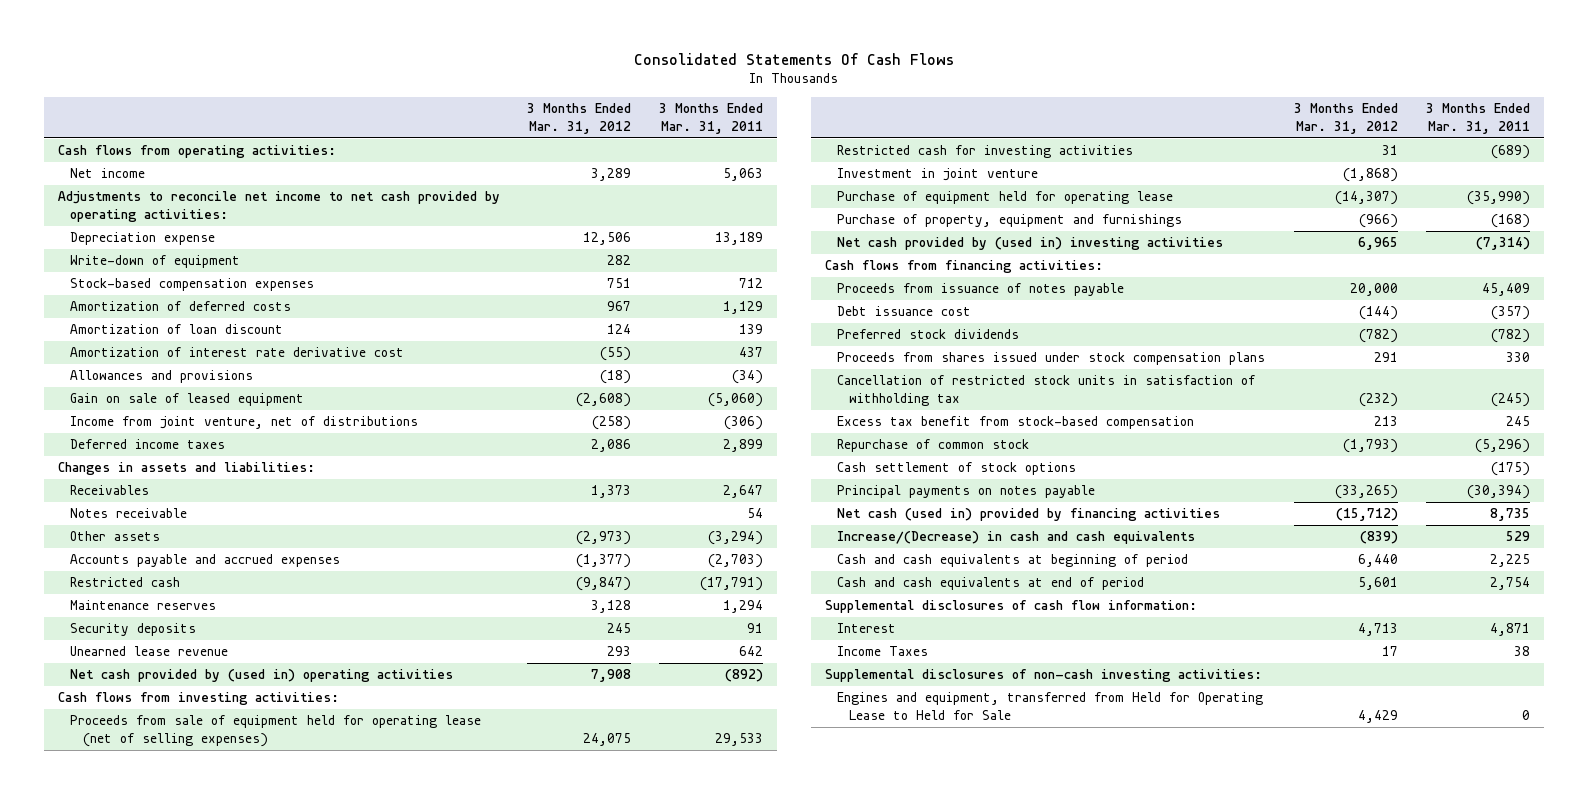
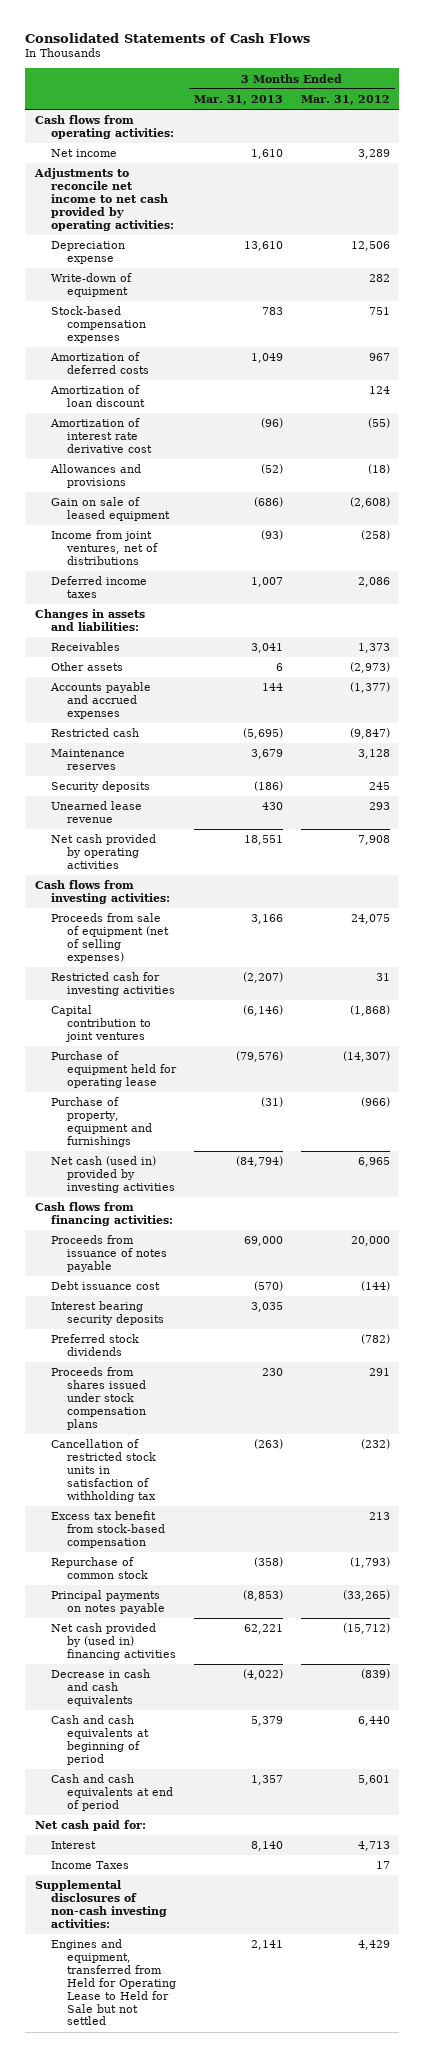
[633,53,954,66] Consolidated Statements Of Cash Flows -> [25,32,311,43] Consolidated Statements of Cash Flows
[659,103,764,134] 3 Months Ended Mar. 31, 2011 -> none
none -> [193,95,283,106] Mar. 31, 2013
[70,416,419,430] Income from joint venture, net of distributions -> [50,530,158,565] Income from joint ventures, net of distributions
[70,508,188,519] Notes receivable -> none
[70,669,454,683] Net cash provided by (used in) operating activities -> [50,834,156,869] Net cash provided by operating activities
[70,715,482,747] Proceeds from sale of equipment held for operating lease (net of selling expenses) -> [50,913,169,963] Proceeds from sale of equipment (net of selling expenses)
[837,168,1039,182] Investment in joint venture -> [50,1005,151,1042] Capital contribution to joint ventures
[837,237,1224,251] Net cash provided by (used in) investing activities -> [50,1156,175,1193] Net cash (used in) provided by investing activities
none -> [50,1301,164,1326] Interest bearing security deposits
[837,462,1077,476] Cash settlement of stock options -> none
[837,508,1221,522] Net cash (used in) provided by financing activities -> [50,1623,176,1660] Net cash provided by (used in) financing activities
[837,531,1196,545] Increase/(Decrease) in cash and cash equivalents -> [50,1669,150,1706] Decrease in cash and cash equivalents
[824,600,1197,614] Supplemental disclosures of cash flow information: -> none
none -> [34,1820,146,1832] Net cash paid for:
[837,692,1264,720] Engines and equipment, transferred from Held for Operating Lease to Held for Sale -> [50,1939,176,2026] Engines and equipment, transferred from Held for Operating Lease to Held for Sale but not settled

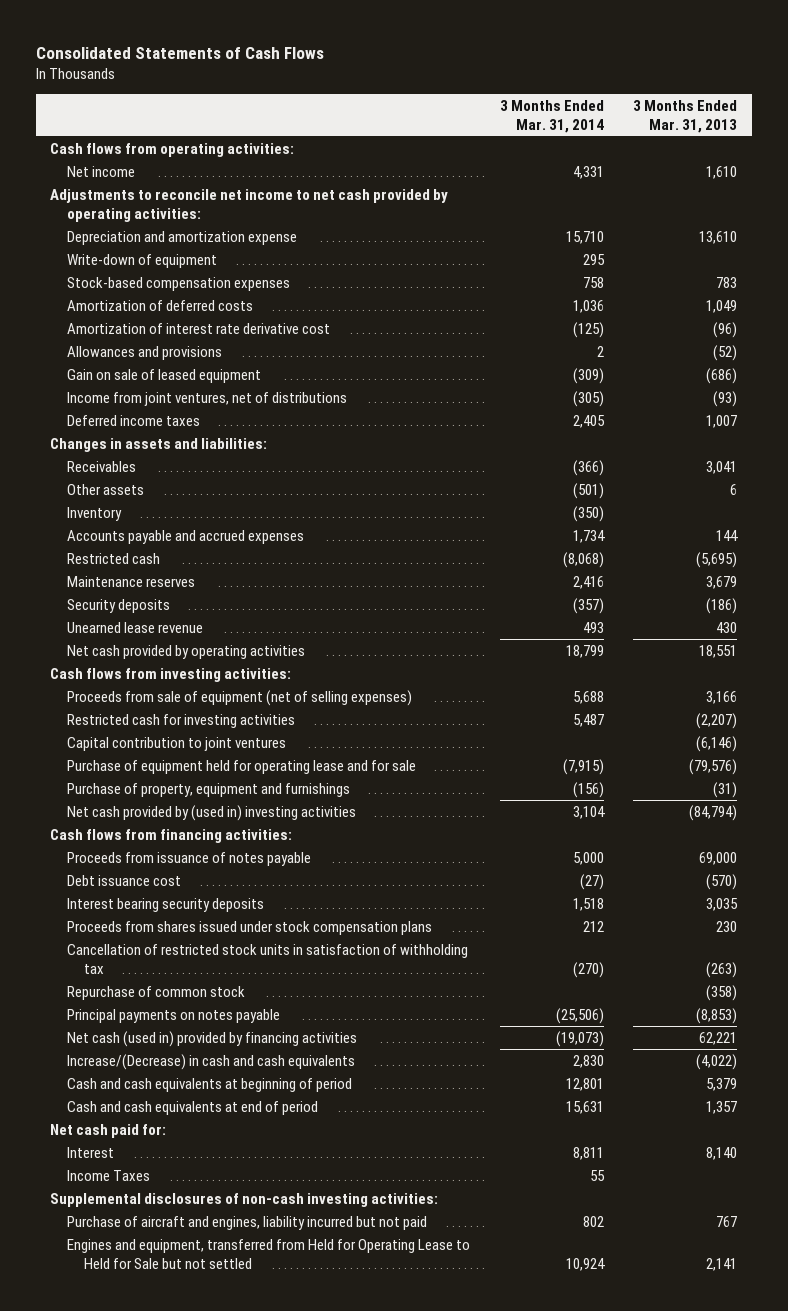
[301,95,391,106] Mar. 31, 2012 -> none
none -> [499,99,604,133] 3 Months Ended Mar. 31, 2014
[50,241,125,265] Depreciation expense -> [67,230,298,245] Depreciation and amortization expense
[49,385,145,408] Amortization of loan discount -> none
none -> [67,506,123,521] Inventory
[50,1051,177,1088] Purchase of equipment held for operating lease -> [67,759,417,774] Purchase of equipment held for operating lease and for sale
[50,1156,175,1193] Net cash (used in) provided by investing activities -> [67,804,357,821] Net cash provided by (used in) investing activities
[50,1334,139,1357] Preferred stock dividends -> none
[50,1511,165,1548] Excess tax benefit from stock-based compensation -> none
[50,1623,176,1660] Net cash provided by (used in) financing activities -> [67,1030,358,1047] Net cash (used in) provided by financing activities
[50,1669,150,1706] Decrease in cash and cash equivalents -> [67,1053,356,1070] Increase/(Decrease) in cash and cash equivalents
none -> [67,1215,428,1230] Purchase of aircraft and engines, liability incurred but not paid

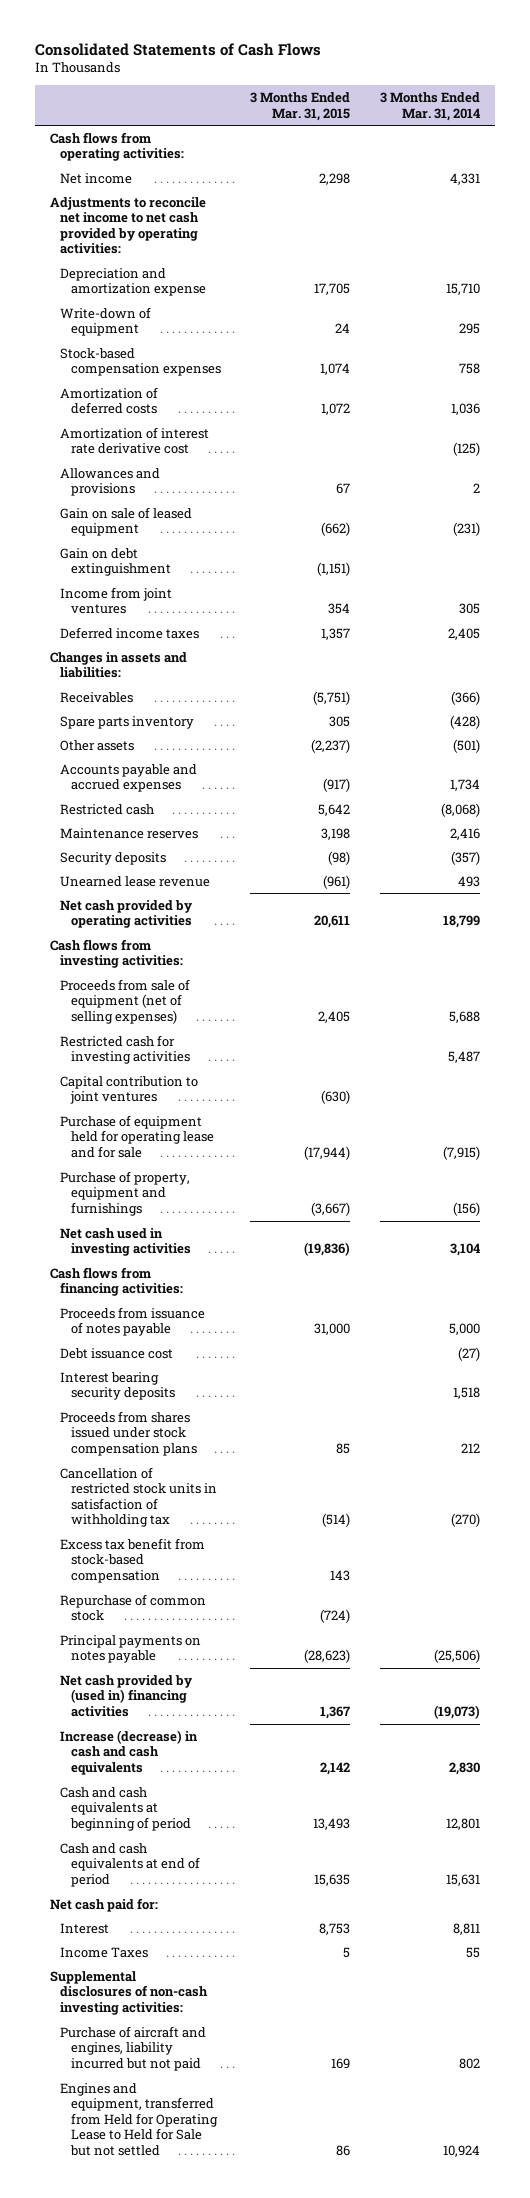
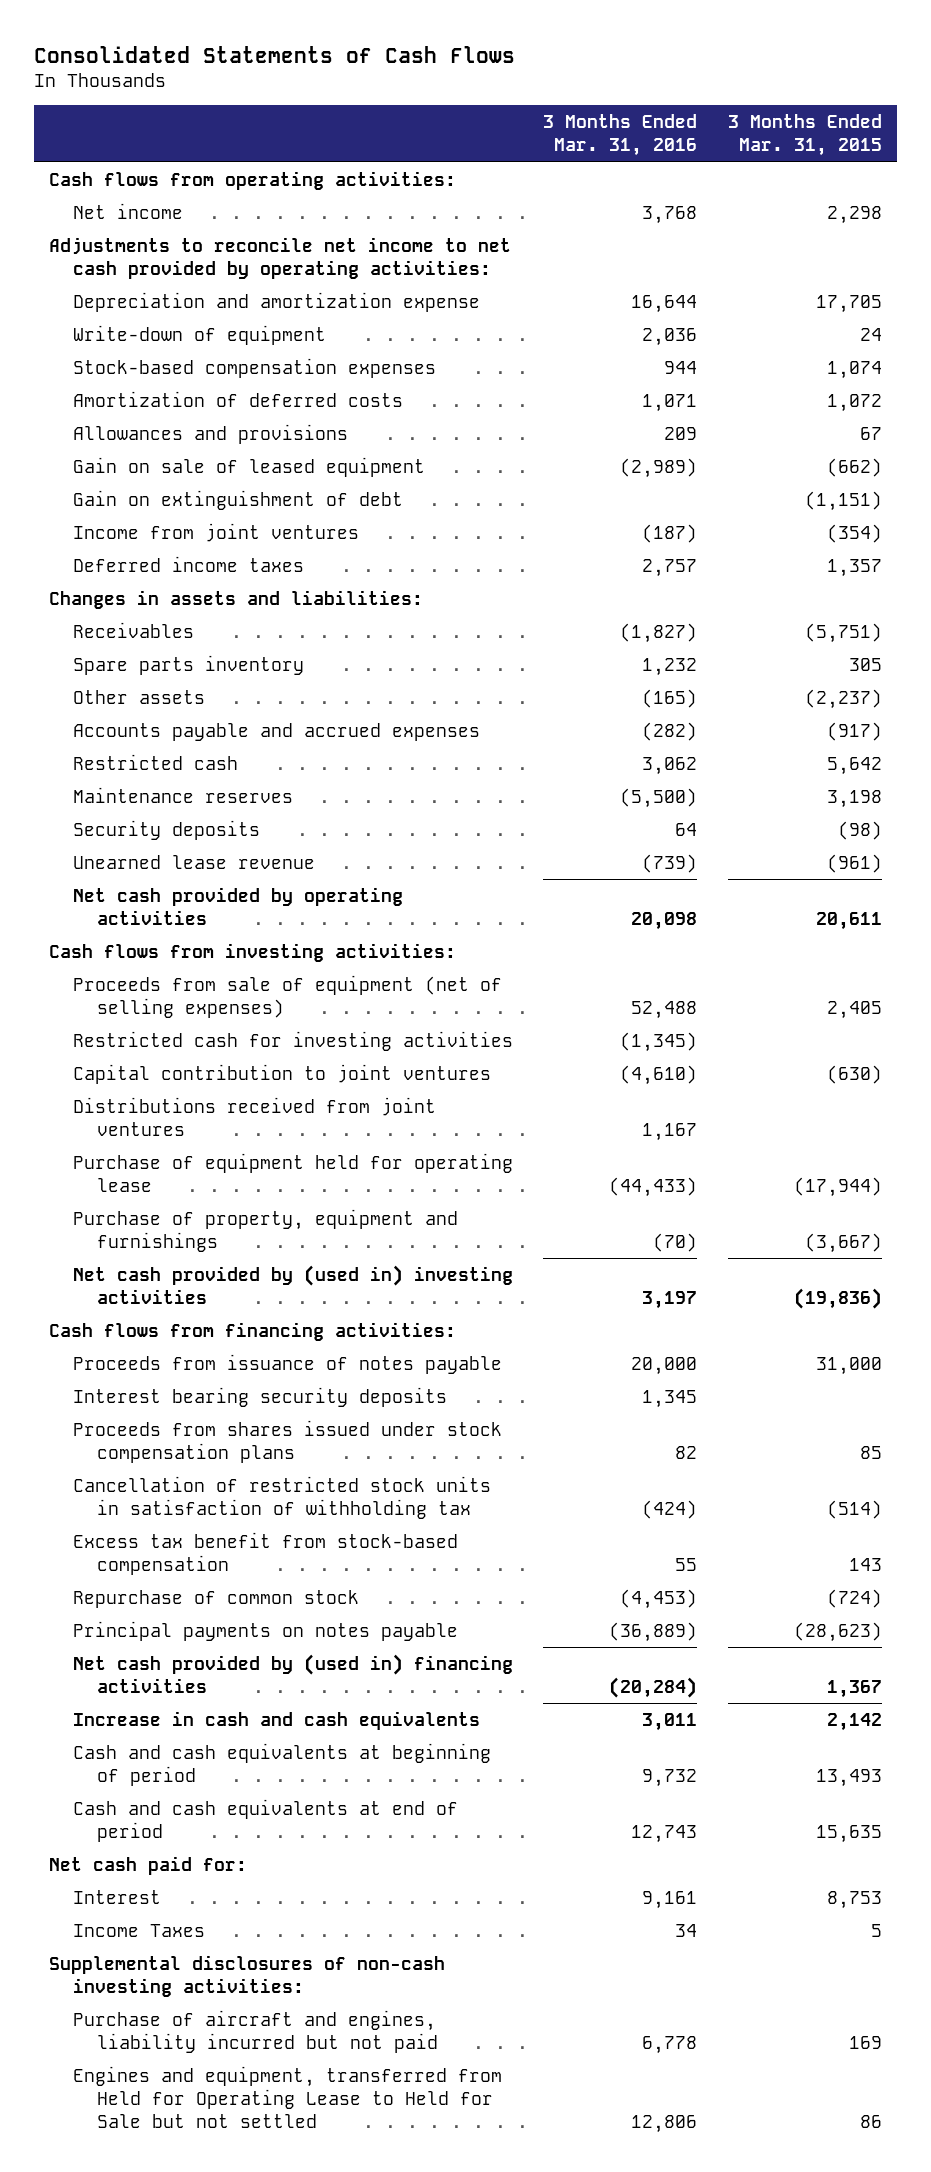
[379,92,480,121] 3 Months Ended Mar. 31, 2014 -> none
none -> [543,114,698,157] 3 Months Ended Mar. 31, 2016
[60,426,210,455] Amortization of interest rate derivative cost -> none
[60,547,171,577] Gain on debt extinguishment -> [73,489,404,510] Gain on extinguishment of debt
[328,603,351,615] 354 -> [826,523,882,543] (354)
none -> [73,1096,437,1136] Distributions received from joint ventures
[60,1114,214,1158] Purchase of equipment held for operating lease and for sale -> [73,1152,514,1192] Purchase of equipment held for operating lease
[60,1227,191,1257] Net cash used in investing activities -> [73,1264,514,1304] Net cash provided by (used in) investing activities
[60,1347,174,1359] Debt issuance cost -> none
[60,1729,199,1775] Increase (decrease) in cash and cash equivalents -> [73,1710,481,1730] Increase in cash and cash equivalents

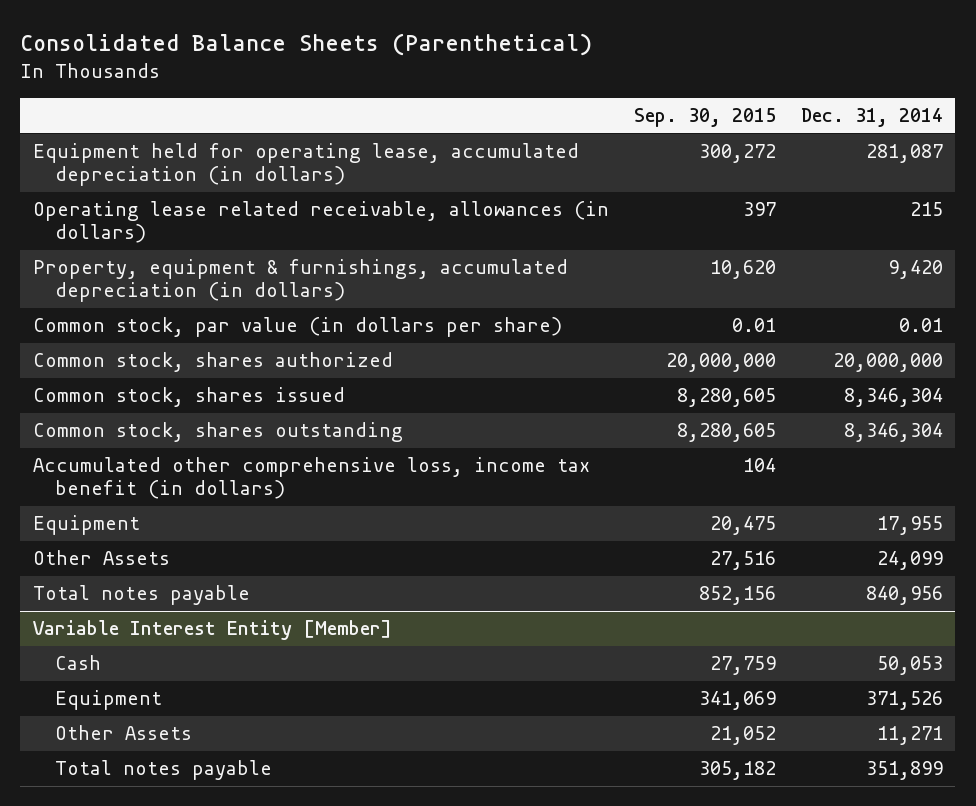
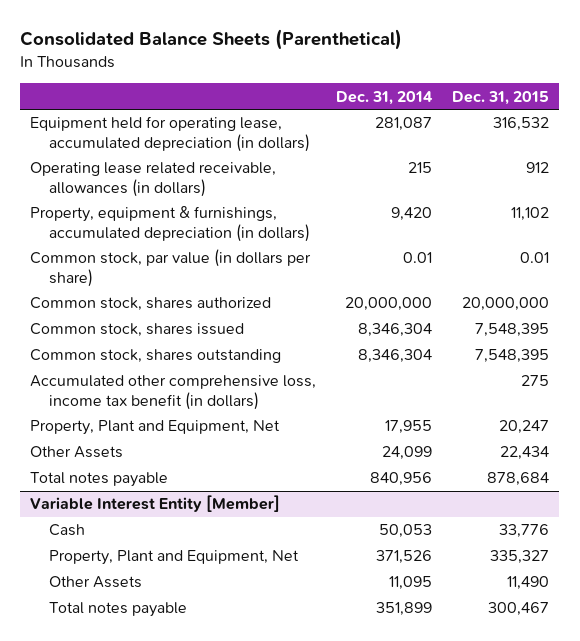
[633,108,776,128] Sep. 30, 2015 -> none
none -> [452,90,550,105] Dec. 31, 2015
[32,515,140,536] Equipment -> [30,420,281,436] Property, Plant and Equipment, Net
[55,690,163,711] Equipment -> [49,550,300,566] Property, Plant and Equipment, Net
[876,726,943,746] 11,271 -> [389,576,433,591] 11,095

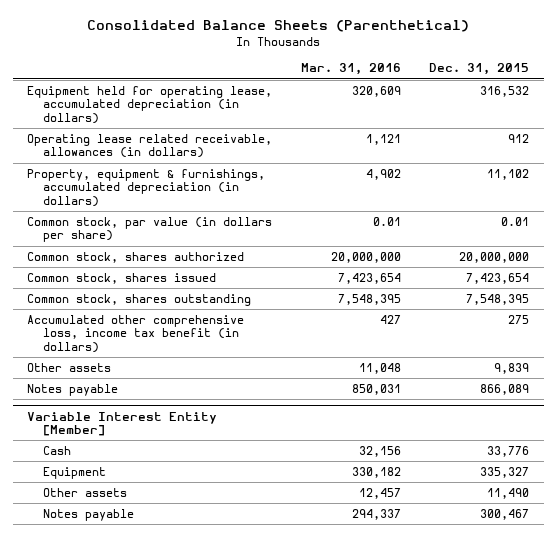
[336,90,434,105] Dec. 31, 2014 -> none
none -> [300,63,401,76] Mar. 31, 2016
[475,323,550,338] 7,548,395 -> [466,273,530,285] 7,423,654
[30,420,281,436] Property, Plant and Equipment, Net -> none
[30,446,124,459] Other Assets -> [26,363,111,373] Other assets
[500,446,550,461] 22,434 -> [494,363,530,375] 9,839
[30,472,169,488] Total notes payable -> [26,384,118,397] Notes payable
[487,472,550,487] 878,684 -> [480,384,530,396] 866,089
[49,550,300,566] Property, Plant and Equipment, Net -> [42,467,106,480] Equipment
[49,576,143,589] Other Assets -> [42,488,127,498] Other assets
[49,602,188,618] Total notes payable -> [42,509,134,522] Notes payable

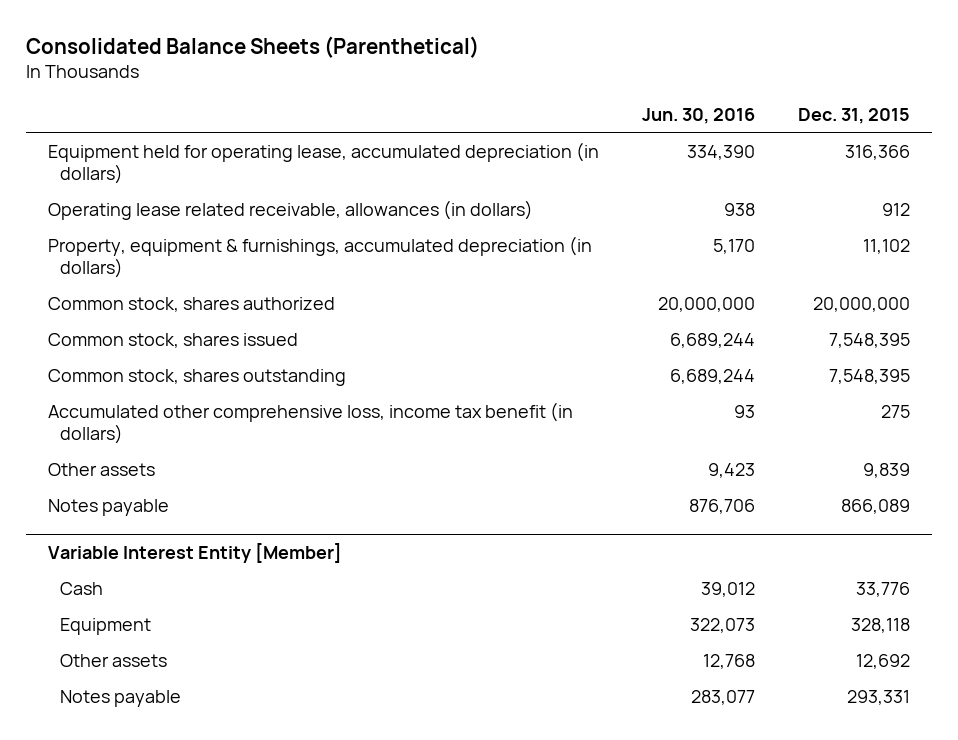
[300,63,401,76] Mar. 31, 2016 -> none
none -> [641,107,755,124] Jun. 30, 2016
[480,86,530,98] 316,532 -> [845,144,911,160] 316,366
[26,217,272,243] Common stock, par value (in dollars per share) -> none
[466,273,530,285] 7,423,654 -> [829,332,911,348] 7,548,395
[480,467,530,479] 335,327 -> [851,617,911,633] 328,118
[487,488,530,500] 11,490 -> [856,653,911,669] 12,692
[480,509,530,521] 300,467 -> [847,689,911,705] 293,331

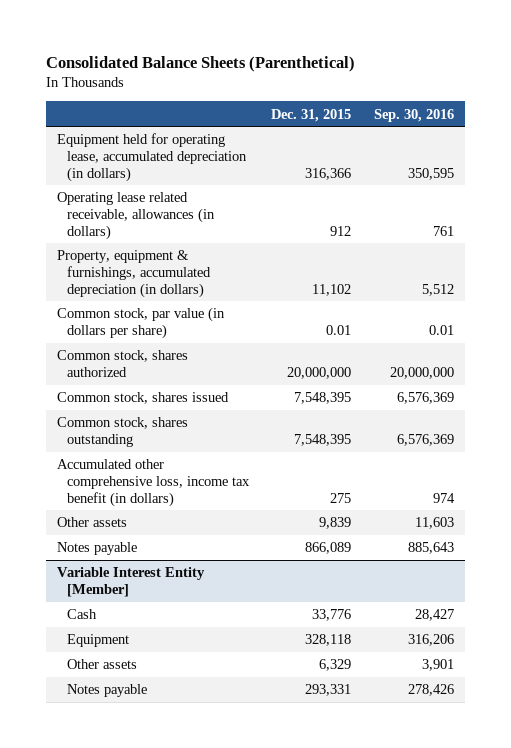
[641,107,755,124] Jun. 30, 2016 -> none
none -> [373,108,454,122] Sep. 30, 2016
none -> [56,307,225,339] Common stock, par value (in dollars per share)
[856,653,911,669] 12,692 -> [319,659,352,672] 6,329

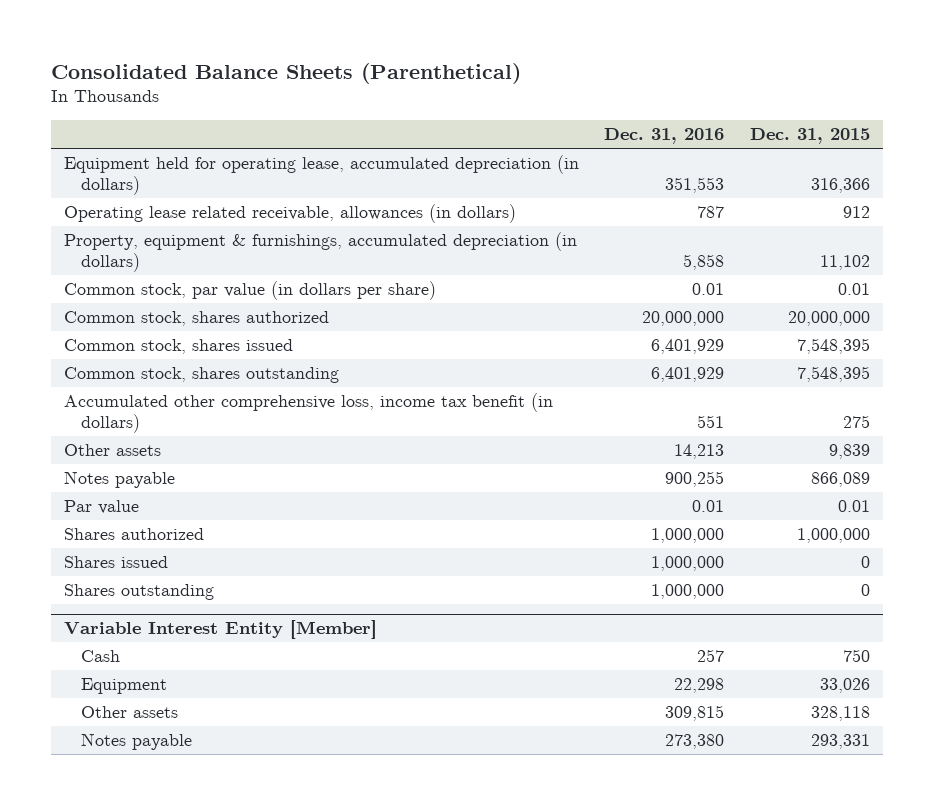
[373,108,454,122] Sep. 30, 2016 -> none
none -> [604,128,725,145] Dec. 31, 2016
none -> [63,500,139,515] Par value
none -> [63,528,204,541] Shares authorized
none -> [63,556,168,569] Shares issued
none -> [63,584,214,601] Shares outstanding
[312,609,352,622] 33,776 -> [842,649,870,663] 750
[305,634,352,647] 328,118 -> [819,678,870,694] 33,026
[319,659,352,672] 6,329 -> [810,706,870,722] 328,118

